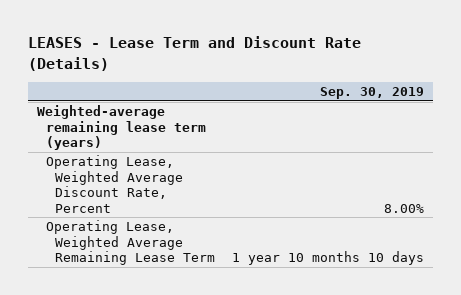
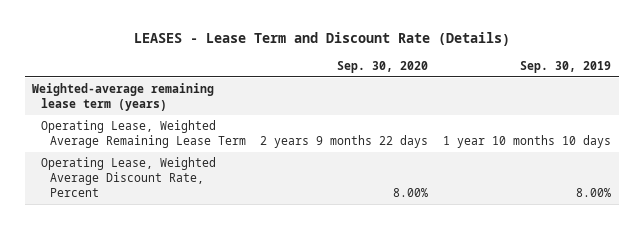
none -> [337,60,429,73] Sep. 30, 2020
[45,155,184,213] Operating Lease, Weighted Average Discount Rate, Percent -> [40,157,216,197] Operating Lease, Weighted Average Discount Rate, Percent

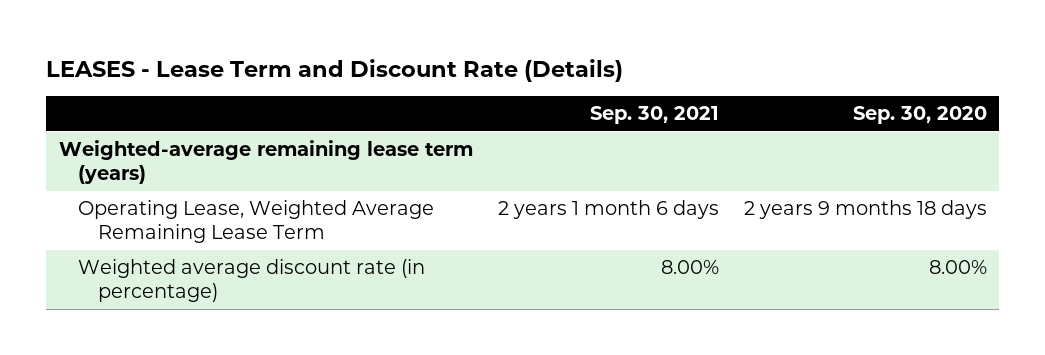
[520,60,612,73] Sep. 30, 2019 -> none
none -> [589,106,719,125] Sep. 30, 2021
[260,135,429,149] 2 years 9 months 22 days -> [743,200,987,220] 2 years 9 months 18 days
[40,157,216,197] Operating Lease, Weighted Average Discount Rate, Percent -> [78,259,426,303] Weighted average discount rate (in percentage)

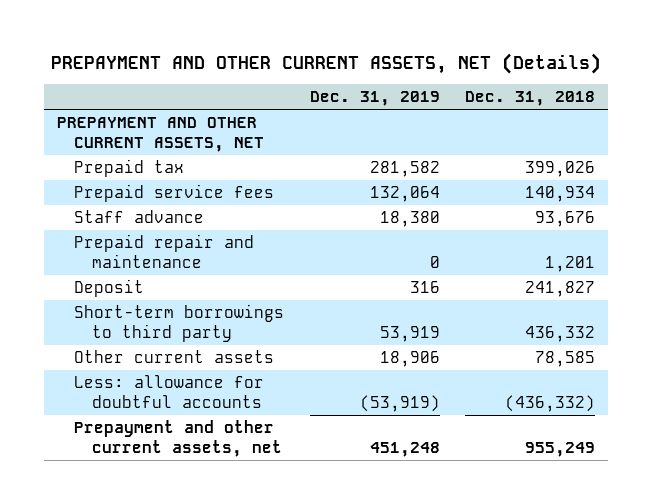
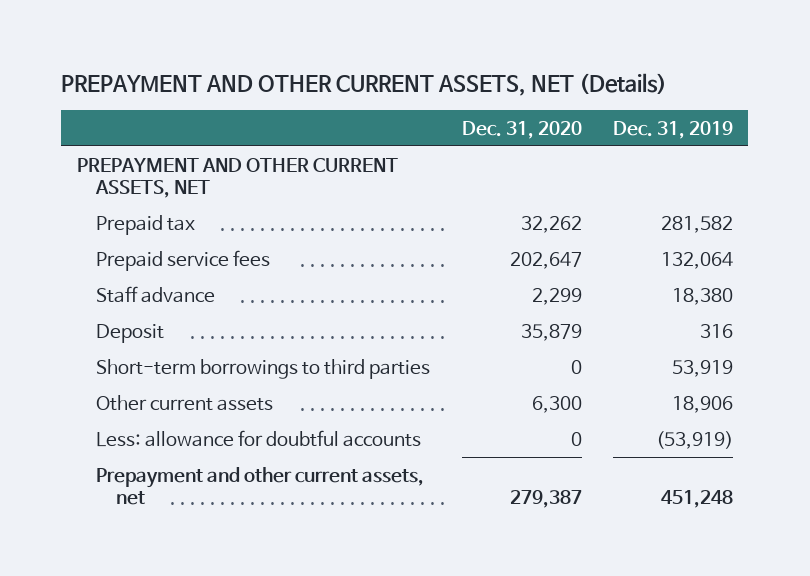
[464,91,595,107] Dec. 31, 2018 -> none
none -> [461,120,582,139] Dec. 31, 2020
[74,234,255,269] Prepaid repair and maintenance -> none
[74,304,285,343] Short-term borrowings to third party -> [96,358,431,379] Short-term borrowings to third parties

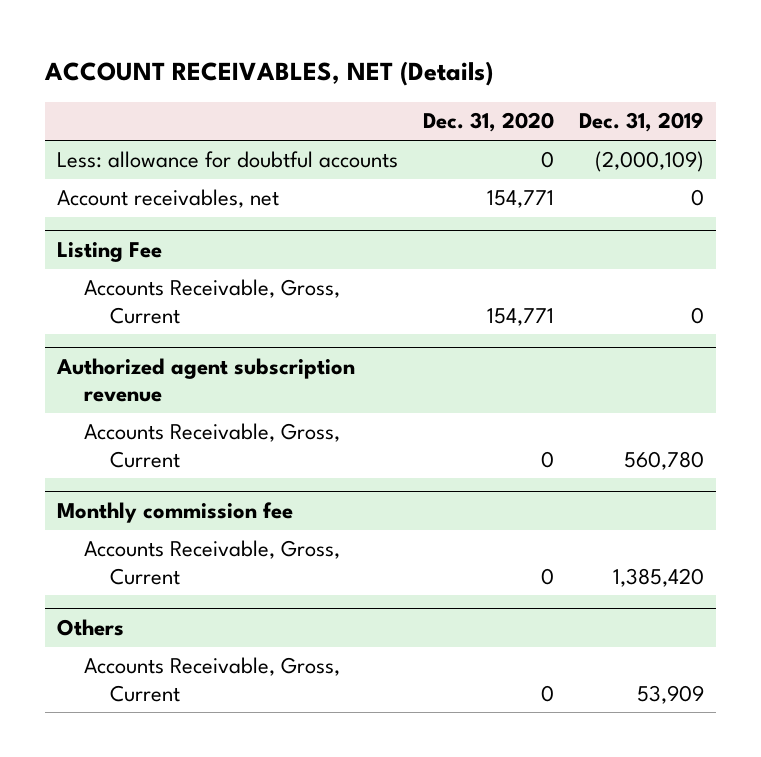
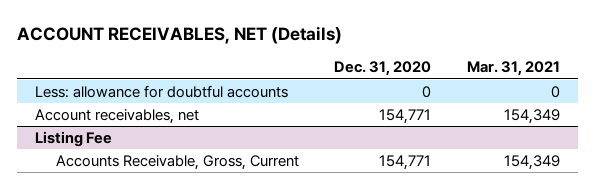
[578,112,704,133] Dec. 31, 2019 -> none
none -> [466,61,560,77] Mar. 31, 2021
[56,358,356,403] Authorized agent subscription revenue -> none
[83,423,340,468] Accounts Receivable, Gross, Current -> none
[57,502,294,524] Monthly commission fee -> none
[83,540,340,585] Accounts Receivable, Gross, Current -> none
[57,619,125,637] Others -> none
[83,657,340,702] Accounts Receivable, Gross, Current -> none

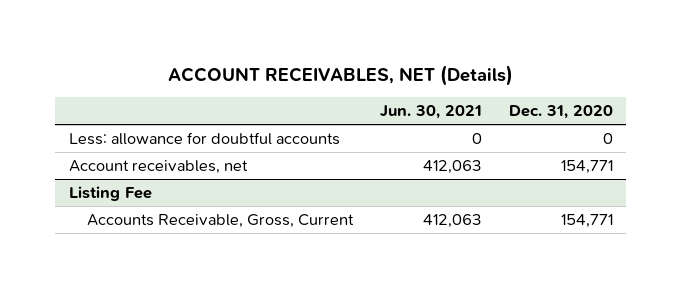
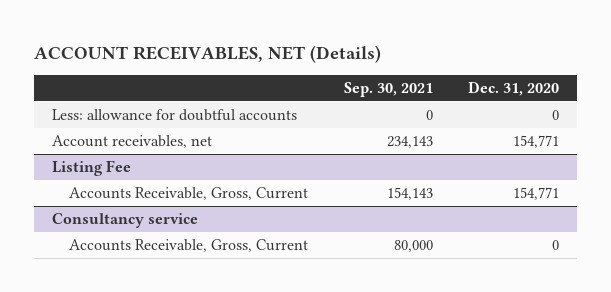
[379,105,482,120] Jun. 30, 2021 -> none
none -> [343,82,433,98] Sep. 30, 2021
none -> [52,213,199,229] Consultancy service
none -> [69,239,309,253] Accounts Receivable, Gross, Current

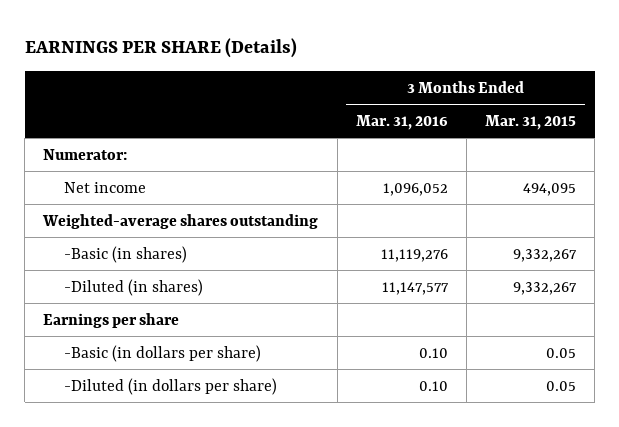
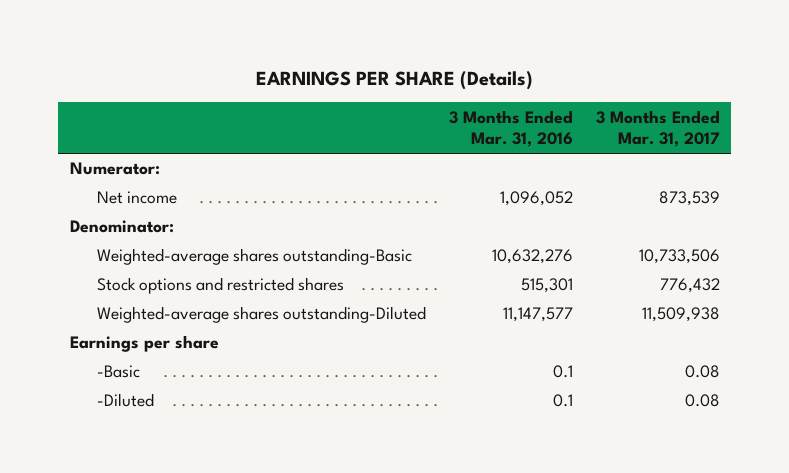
[484,115,576,131] Mar. 31, 2015 -> none
none -> [595,109,720,148] 3 Months Ended Mar. 31, 2017
[42,213,319,229] Weighted-average shares outstanding -> none
none -> [69,220,174,234] Denominator:
[64,245,188,263] -Basic (in shares) -> [97,248,413,266] Weighted-average shares outstanding-Basic
[380,248,448,262] 11,119,276 -> [491,249,573,265] 10,632,276
none -> [97,277,345,295] Stock options and restricted shares
[64,278,204,296] -Diluted (in shares) -> [97,306,427,324] Weighted-average shares outstanding-Diluted
[64,344,262,362] -Basic (in dollars per share) -> [97,365,141,379] -Basic
[418,347,448,358] 0.10 -> [552,365,573,379] 0.1
[64,377,278,395] -Diluted (in dollars per share) -> [97,393,155,408] -Diluted
[418,380,448,391] 0.10 -> [552,394,573,408] 0.1

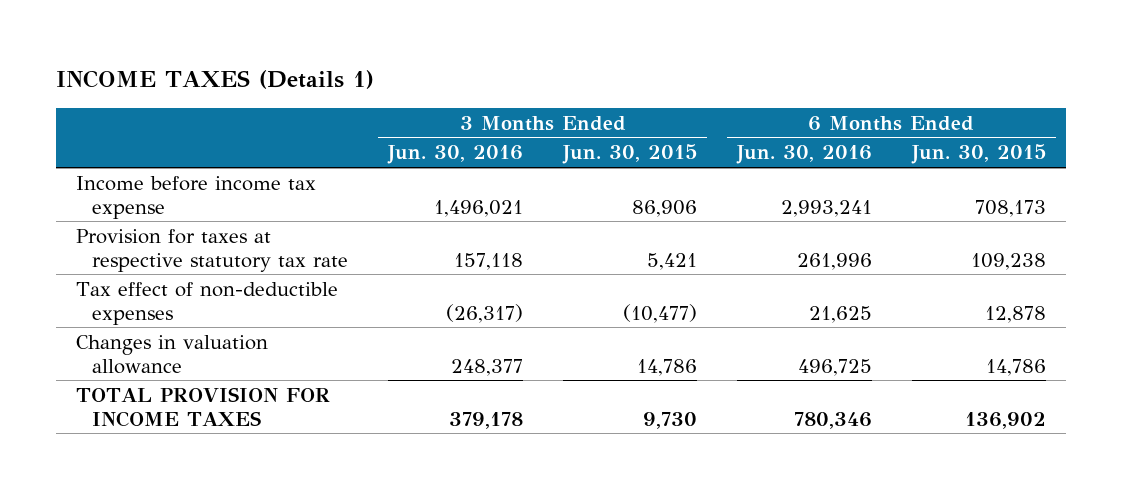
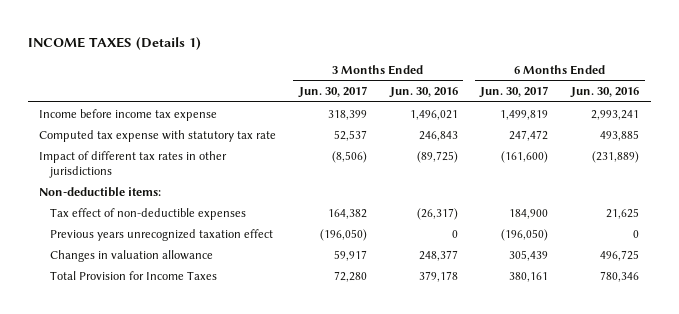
[562,144,698,165] Jun. 30, 2015 -> none
[910,144,1046,165] Jun. 30, 2015 -> none
none -> [298,86,368,99] Jun. 30, 2017
none -> [479,86,549,99] Jun. 30, 2017
[75,228,349,272] Provision for taxes at respective statutory tax rate -> [39,129,277,142] Computed tax expense with statutory tax rate
[454,252,524,270] 157,118 -> [418,130,458,141] 246,843
[796,252,872,270] 261,996 -> [600,129,640,141] 493,885
none -> [39,150,228,178] Impact of different tax rates in other jurisdictions
none -> [39,186,162,197] Non-deductible items:
none -> [49,228,273,241] Previous years unrecognized taxation effect
[75,386,330,427] TOTAL PROVISION FOR INCOME TAXES -> [49,270,217,280] Total Provision for Income Taxes

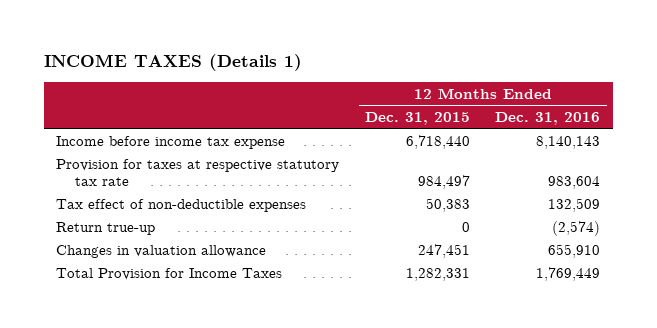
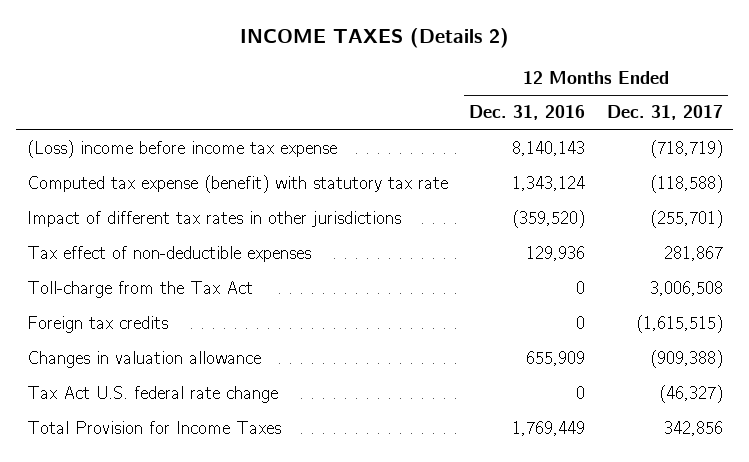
[43,53,302,71] INCOME TAXES (Details 1) -> [239,27,509,48] INCOME TAXES (Details 2)
[364,111,470,125] Dec. 31, 2015 -> none
none -> [606,105,723,121] Dec. 31, 2017
[56,221,156,235] Return true-up -> none
[56,135,286,149] Income before income tax expense -> [26,140,337,159] (Loss) income before income tax expense
[56,158,340,187] Provision for taxes at respective statutory tax rate -> [26,175,448,194] Computed tax expense (benefit) with statutory tax rate
[548,176,601,190] 983,604 -> [512,176,586,192] 1,343,124
none -> [26,211,401,228] Impact of different tax rates in other jurisdictions
[548,197,601,212] 132,509 -> [526,246,586,262] 129,936
none -> [26,281,253,299] Toll-charge from the Tax Act
none -> [26,316,168,334] Foreign tax credits
[548,243,601,258] 655,910 -> [526,351,586,367] 655,909
none -> [26,386,278,404] Tax Act U.S. federal rate change

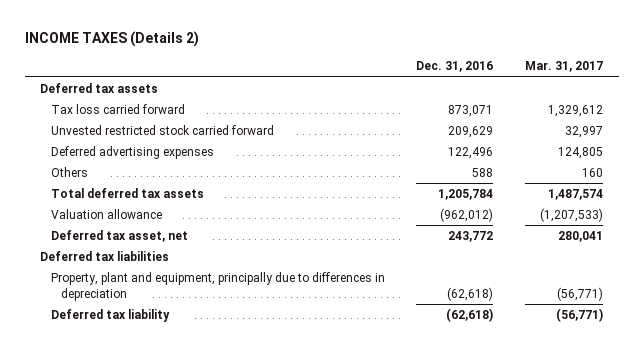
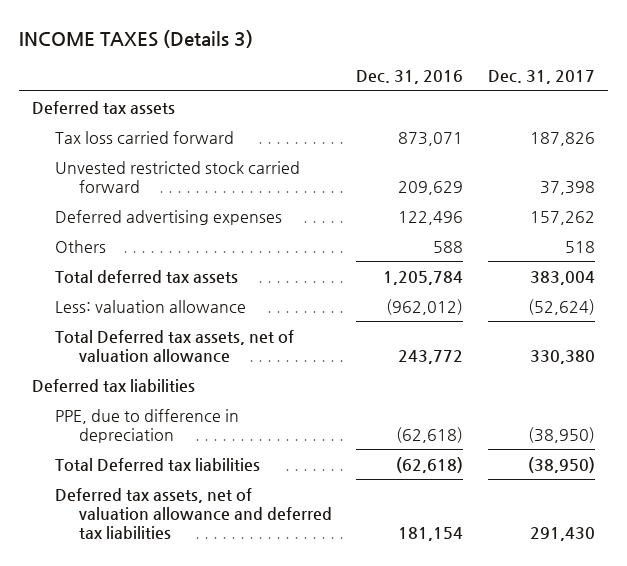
[24,31,199,48] INCOME TAXES (Details 2) -> [19,29,254,48] INCOME TAXES (Details 3)
[525,61,604,73] Mar. 31, 2017 -> none
none -> [488,70,596,85] Dec. 31, 2017
[50,208,162,219] Valuation allowance -> [55,299,247,313] Less: valuation allowance
[50,229,188,242] Deferred tax asset, net -> [55,329,295,363] Total Deferred tax assets, net of valuation allowance
[50,271,385,301] Property, plant and equipment, principally due to differences in depreciation -> [55,408,240,443] PPE, due to difference in depreciation
[50,308,170,322] Deferred tax liability -> [55,457,261,471] Total Deferred tax liabilities
none -> [55,487,332,539] Deferred tax assets, net of valuation allowance and deferred tax liabilities

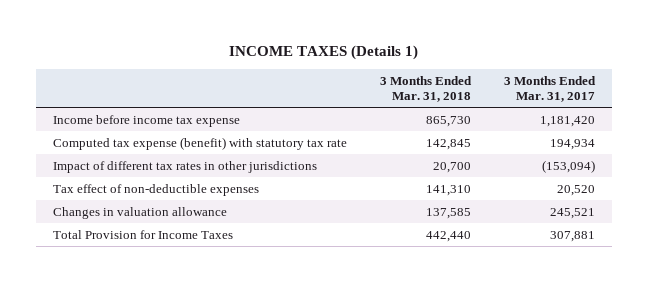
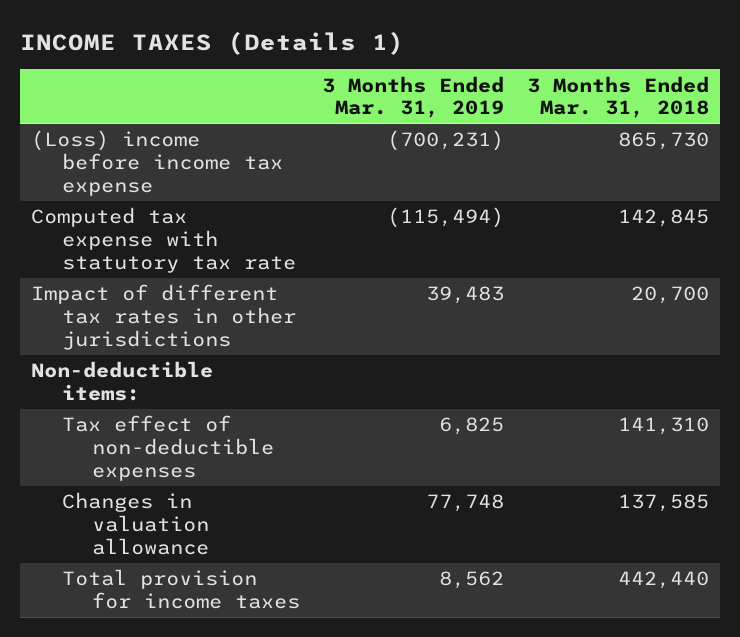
[504,75,597,103] 3 Months Ended Mar. 31, 2017 -> none
none -> [322,75,505,119] 3 Months Ended Mar. 31, 2019
[52,114,240,127] Income before income tax expense -> [31,130,283,196] (Loss) income before income tax expense
[52,136,347,150] Computed tax expense (benefit) with statutory tax rate -> [31,207,296,273] Computed tax expense with statutory tax rate
none -> [31,361,214,402] Non-deductible items:
[52,229,233,239] Total Provision for Income Taxes -> [61,569,300,610] Total provision for income taxes

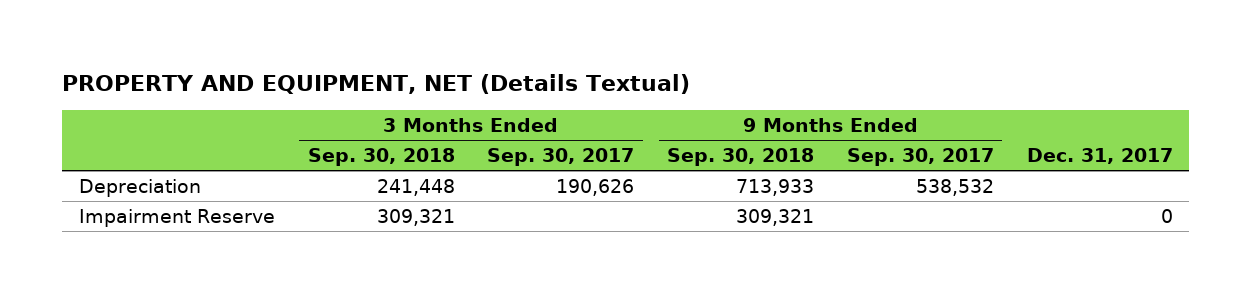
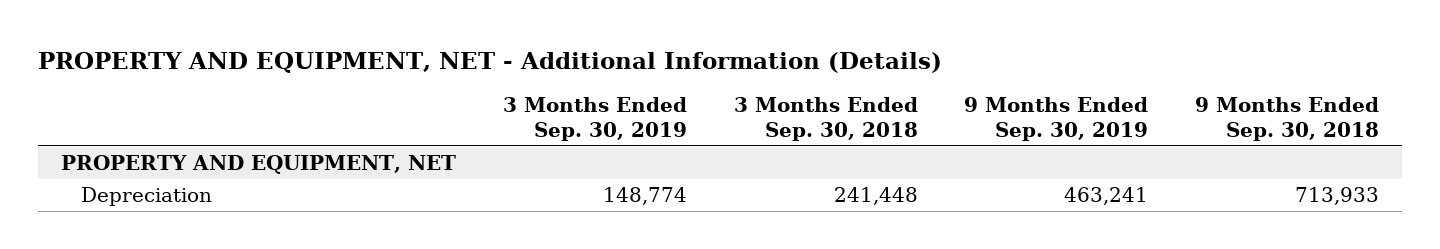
[62,74,691,95] PROPERTY AND EQUIPMENT, NET (Details Textual) -> [37,51,942,73] PROPERTY AND EQUIPMENT, NET - Additional Information (Details)
[487,148,635,167] Sep. 30, 2017 -> none
[847,148,995,167] Sep. 30, 2017 -> none
[1026,148,1173,165] Dec. 31, 2017 -> none
none -> [502,96,687,141] 3 Months Ended Sep. 30, 2019
none -> [964,96,1149,141] 9 Months Ended Sep. 30, 2019
none -> [61,155,457,175] PROPERTY AND EQUIPMENT, NET
[78,208,275,227] Impairment Reserve -> none

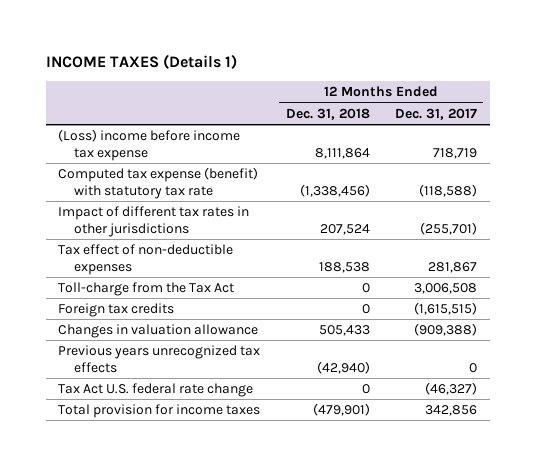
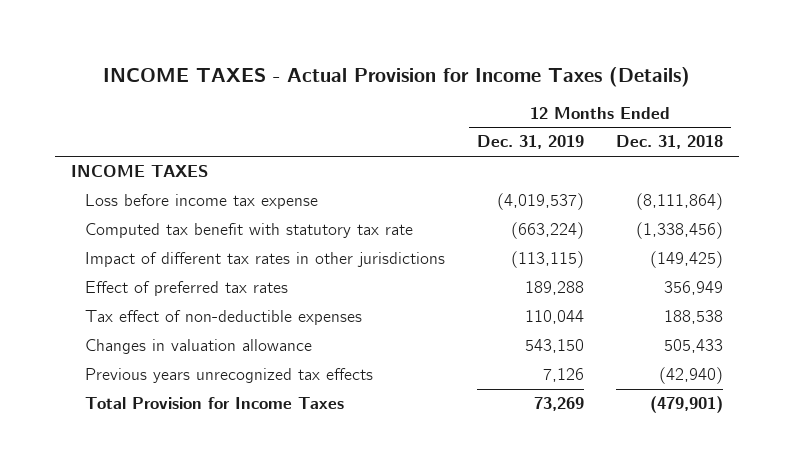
[45,54,237,70] INCOME TAXES (Details 1) -> [103,66,691,87] INCOME TAXES - Actual Provision for Income Taxes (Details)
[394,107,477,120] Dec. 31, 2017 -> none
none -> [477,135,585,150] Dec. 31, 2019
none -> [71,165,209,178] INCOME TAXES
[58,129,241,161] (Loss) income before income tax expense -> [85,194,319,210] Loss before income tax expense
[314,147,370,159] 8,111,864 -> [635,193,723,211] (8,111,864)
[58,167,259,199] Computed tax expense (benefit) with statutory tax rate -> [85,223,414,239] Computed tax benefit with statutory tax rate
[319,223,370,235] 207,524 -> [649,251,723,269] (149,425)
none -> [85,281,289,297] Effect of preferred tax rates
[58,282,235,297] Toll-charge from the Tax Act -> none
[58,303,175,318] Foreign tax credits -> none
[58,383,254,398] Tax Act U.S. federal rate change -> none
[58,404,261,419] Total provision for income taxes -> [85,397,345,410] Total Provision for Income Taxes

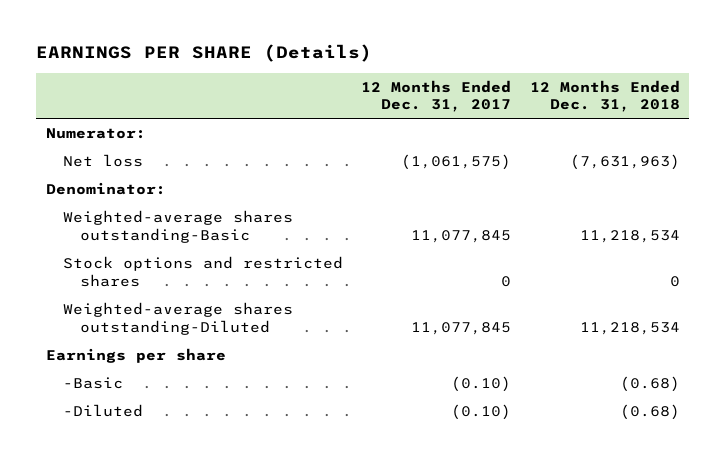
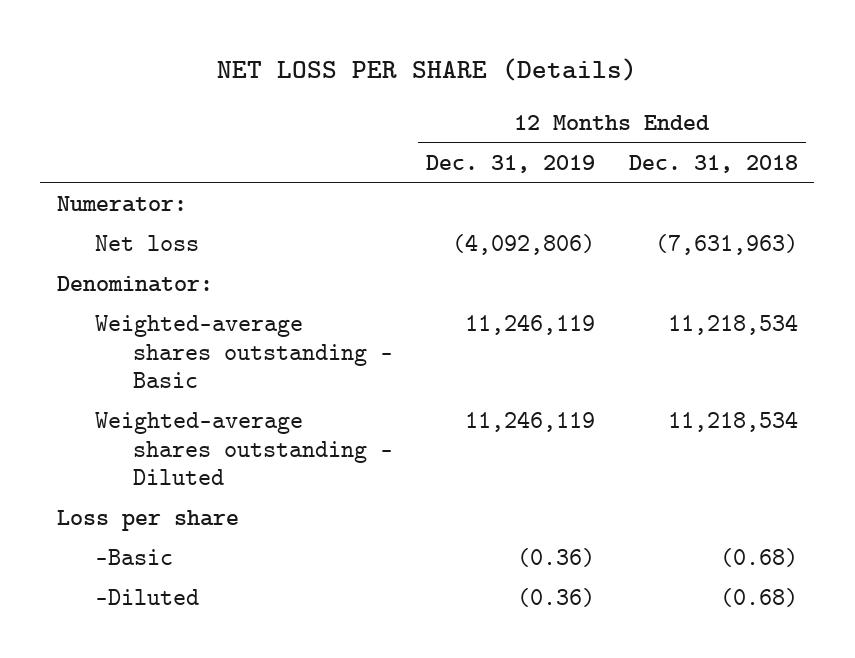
[36,44,373,63] EARNINGS PER SHARE (Details) -> [217,57,638,81] NET LOSS PER SHARE (Details)
[361,79,512,113] 12 Months Ended Dec. 31, 2017 -> none
none -> [426,154,596,173] Dec. 31, 2019
[62,256,343,287] Stock options and restricted shares -> none
[62,210,293,243] Weighted-average shares outstanding-Basic -> [94,315,393,388] Weighted-average shares outstanding - Basic
[62,302,293,335] Weighted-average shares outstanding-Diluted -> [94,412,393,485] Weighted-average shares outstanding - Diluted
[45,348,226,364] Earnings per share -> [56,510,239,532] Loss per share

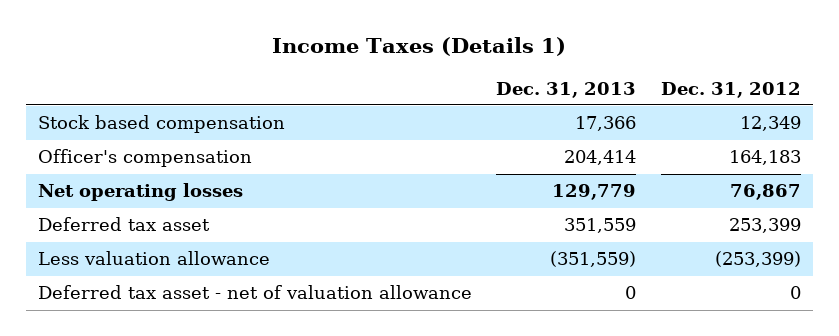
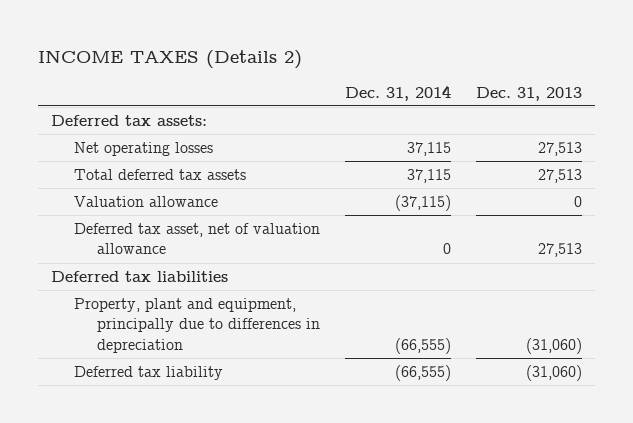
[272,37,567,57] Income Taxes (Details 1) -> [38,49,303,69] INCOME TAXES (Details 2)
[660,81,801,98] Dec. 31, 2012 -> none
none -> [345,84,452,101] Dec. 31, 2014
[37,115,285,134] Stock based compensation -> none
[37,149,252,168] Officer's compensation -> none
none -> [50,115,207,127] Deferred tax assets:
[552,184,637,201] 129,779 -> [538,142,583,157] 27,513
[37,217,210,232] Deferred tax asset -> [74,169,247,181] Total deferred tax assets
[564,218,637,234] 351,559 -> [538,169,583,184] 27,513
[37,251,270,266] Less valuation allowance -> [74,196,219,208] Valuation allowance
[550,251,637,268] (351,559) -> [574,196,583,208] 0
[37,285,472,300] Deferred tax asset - net of valuation allowance -> [74,223,321,255] Deferred tax asset, net of valuation allowance
[625,286,637,300] 0 -> [538,243,583,258] 27,513
none -> [50,271,228,283] Deferred tax liabilities
none -> [74,298,321,353] Property, plant and equipment, principally due to differences in depreciation
none -> [74,366,224,381] Deferred tax liability

